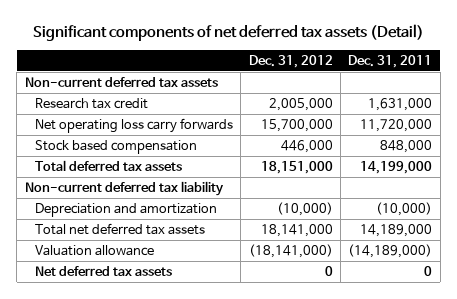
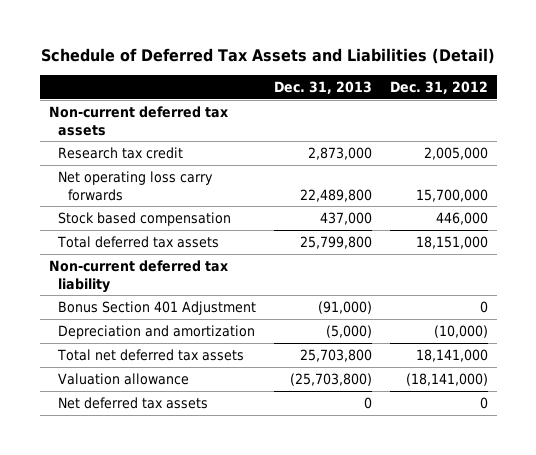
[32,23,424,41] Significant components of net deferred tax assets (Detail) -> [41,47,496,64] Schedule of Deferred Tax Assets and Liabilities (Detail)
[348,54,433,68] Dec. 31, 2011 -> none
none -> [274,80,373,94] Dec. 31, 2013
none -> [58,300,257,315] Bonus Section 401 Adjustment

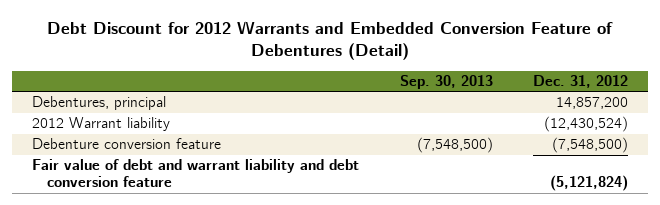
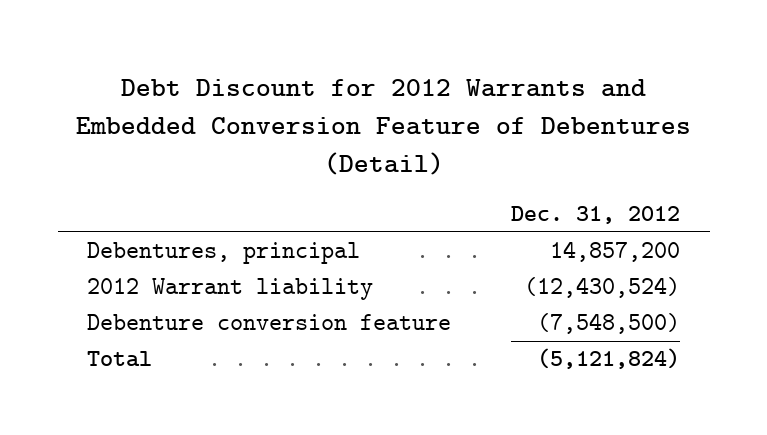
[399,75,493,90] Sep. 30, 2013 -> none
[32,159,360,188] Fair value of debt and warrant liability and debt conversion feature -> [87,351,153,368] Total

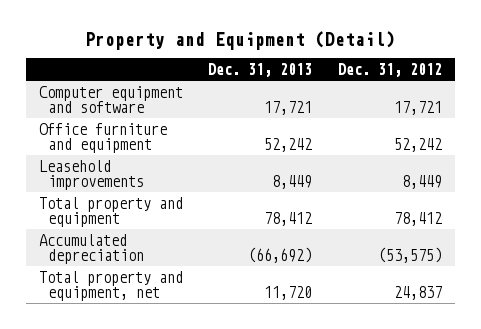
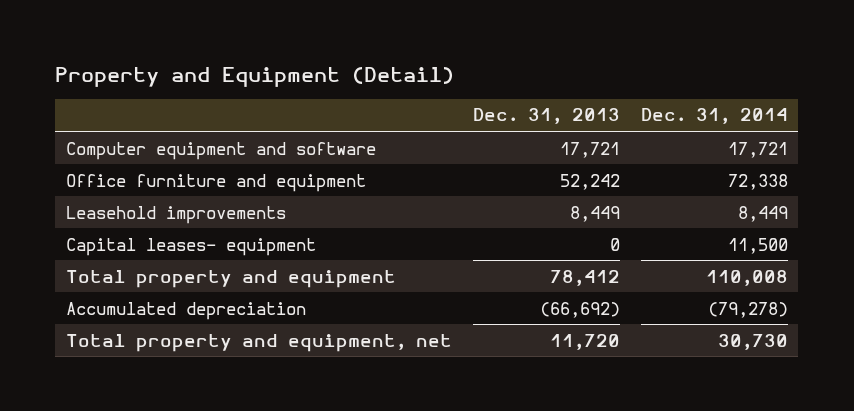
[337,62,442,77] Dec. 31, 2012 -> none
none -> [640,108,788,125] Dec. 31, 2014
none -> [65,237,316,256] Capital leases- equipment

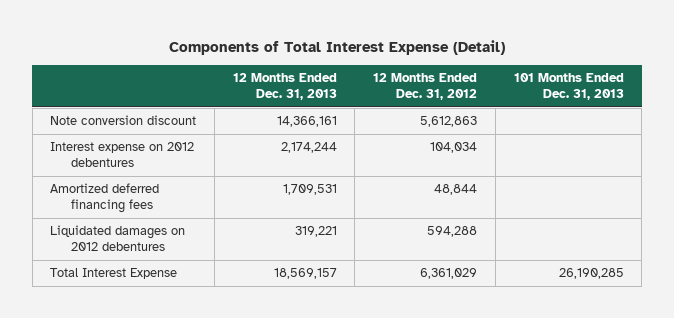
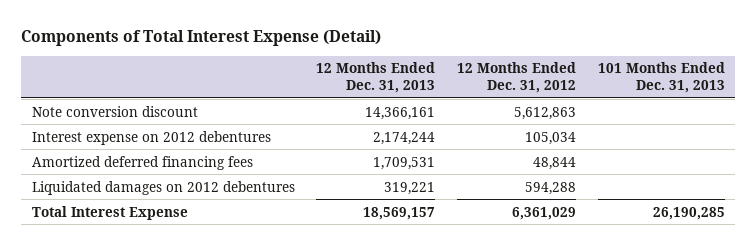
[430,142,478,154] 104,034 -> [524,131,576,145] 105,034

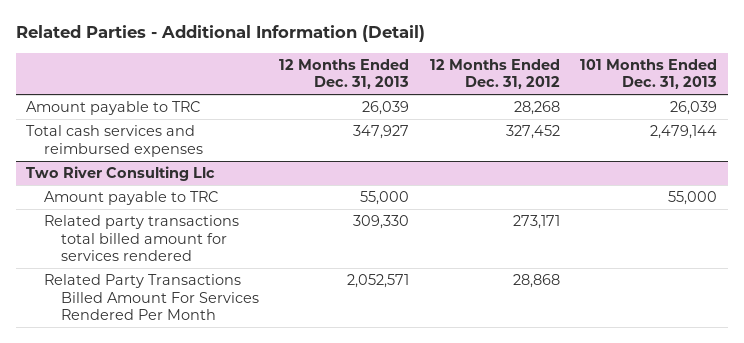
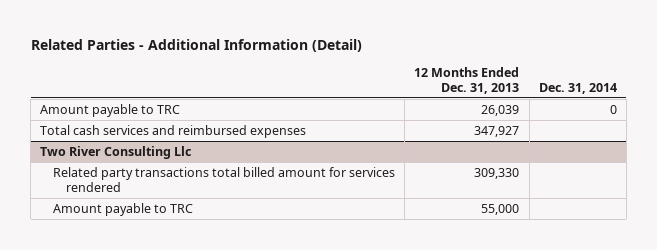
[429,58,560,90] 12 Months Ended Dec. 31, 2012 -> none
[580,58,718,90] 101 Months Ended Dec. 31, 2013 -> none
none -> [538,82,617,94] Dec. 31, 2014
[43,274,259,320] Related Party Transactions Billed Amount For Services Rendered Per Month -> none
[43,191,218,206] Amount payable to TRC -> [53,202,194,216] Amount payable to TRC

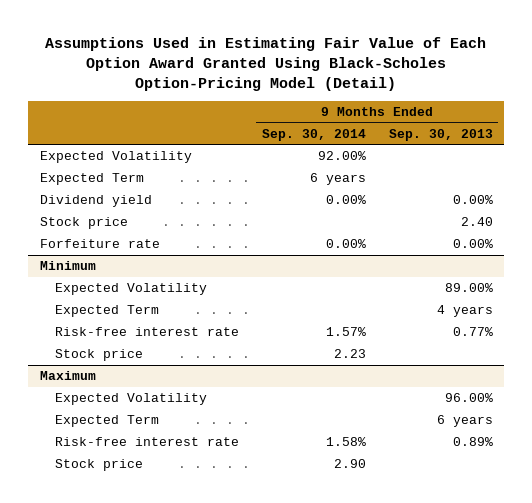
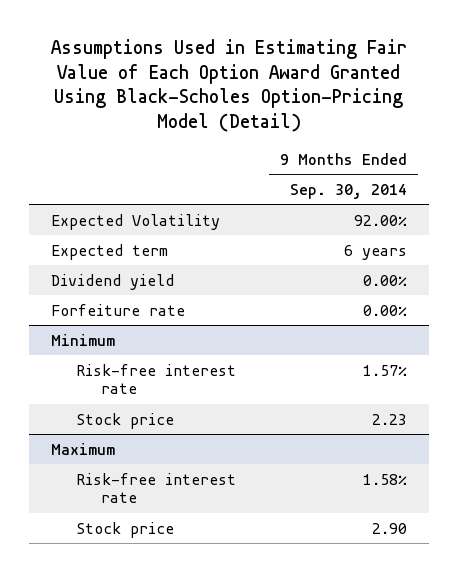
[388,128,493,141] Sep. 30, 2013 -> none
[39,173,144,186] Expected Term -> [51,243,169,260] Expected term
[39,217,128,230] Stock price -> none
[55,283,208,296] Expected Volatility -> none
[55,305,160,318] Expected Term -> none
[55,393,208,406] Expected Volatility -> none
[55,415,160,428] Expected Term -> none

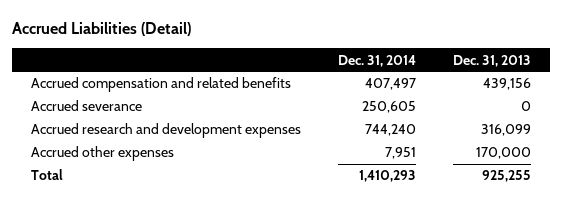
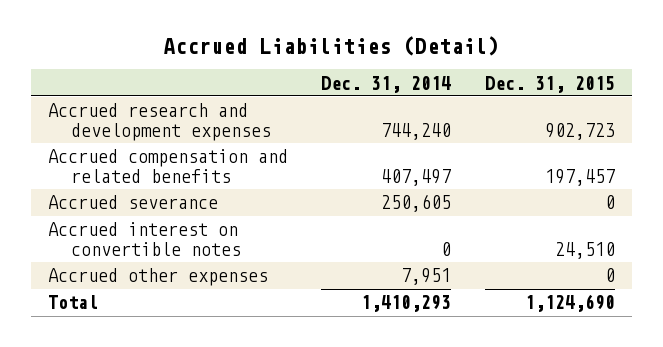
[453,54,532,67] Dec. 31, 2013 -> none
none -> [485,75,616,93] Dec. 31, 2015
[30,123,301,139] Accrued research and development expenses -> [47,103,271,141] Accrued research and development expenses
none -> [47,222,241,256] Accrued interest on convertible notes

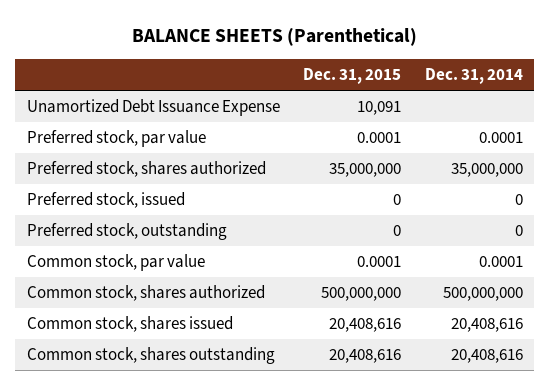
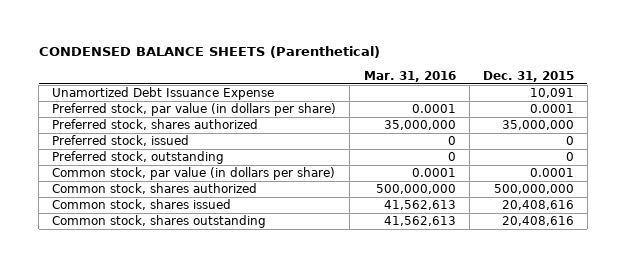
[131,27,417,46] BALANCE SHEETS (Parenthetical) -> [38,46,380,59] CONDENSED BALANCE SHEETS (Parenthetical)
[424,68,523,85] Dec. 31, 2014 -> none
none -> [363,70,456,82] Mar. 31, 2016
[27,130,207,148] Preferred stock, par value -> [52,103,337,117] Preferred stock, par value (in dollars per share)
[27,254,206,272] Common stock, par value -> [52,167,336,181] Common stock, par value (in dollars per share)

